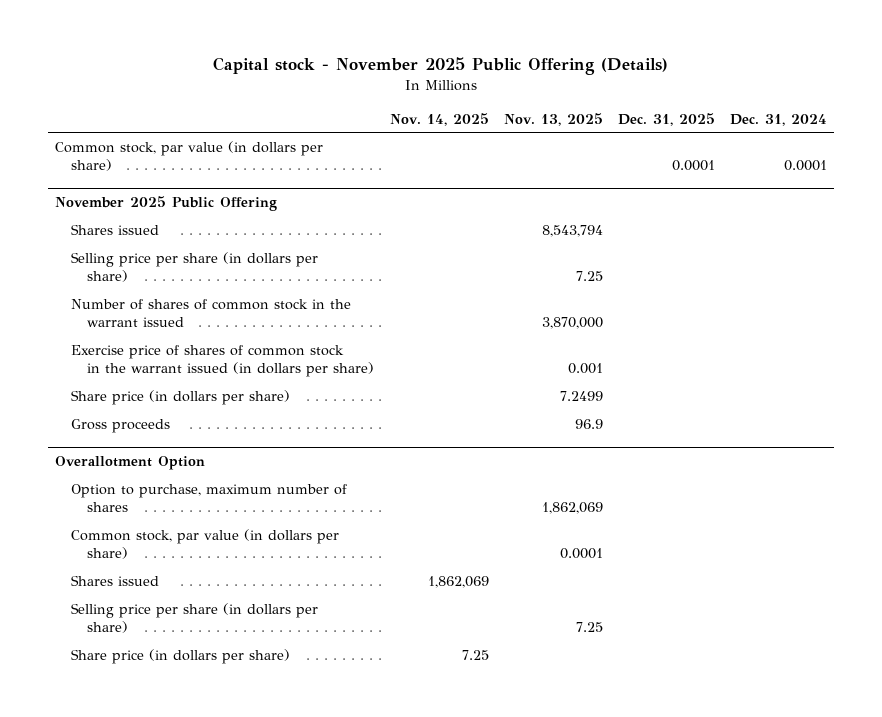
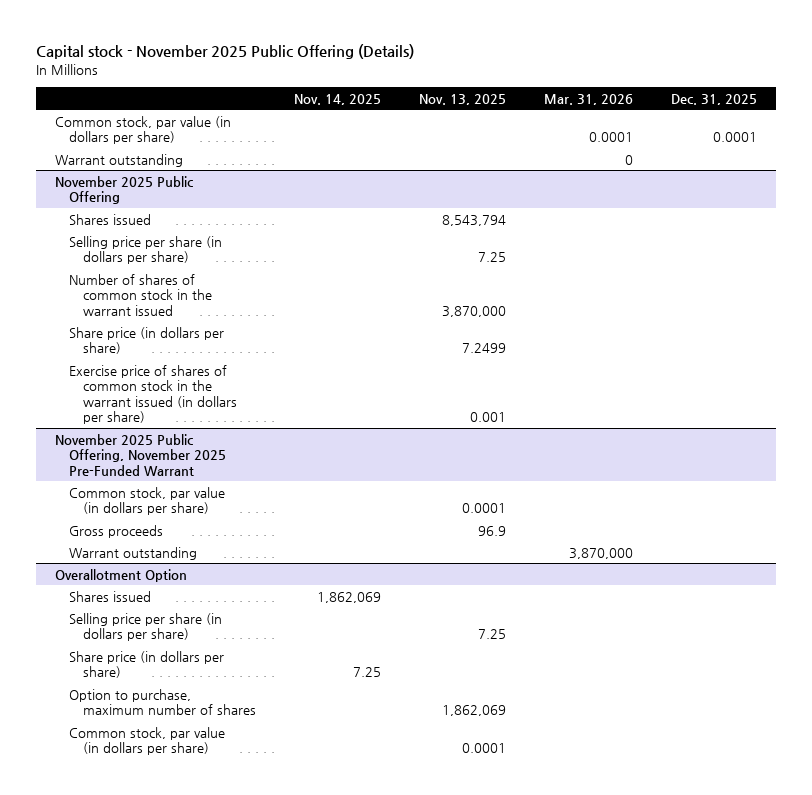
[729,113,827,126] Dec. 31, 2024 -> none
none -> [544,93,634,105] Mar. 31, 2026
none -> [54,153,183,167] Warrant outstanding
[71,344,375,378] Exercise price of shares of common stock in the warrant issued (in dollars per share) -> [69,364,238,425] Exercise price of shares of common stock in the warrant issued (in dollars per share)
none -> [54,433,227,476] November 2025 Public Offering, November 2025 Pre-Funded Warrant
none -> [69,486,226,516] Common stock, par value (in dollars per share)
none -> [69,546,198,560] Warrant outstanding
[71,483,348,513] Option to purchase, maximum number of shares -> [69,688,257,716] Option to purchase, maximum number of shares
[71,528,340,560] Common stock, par value (in dollars per share) -> [69,726,226,756] Common stock, par value (in dollars per share)

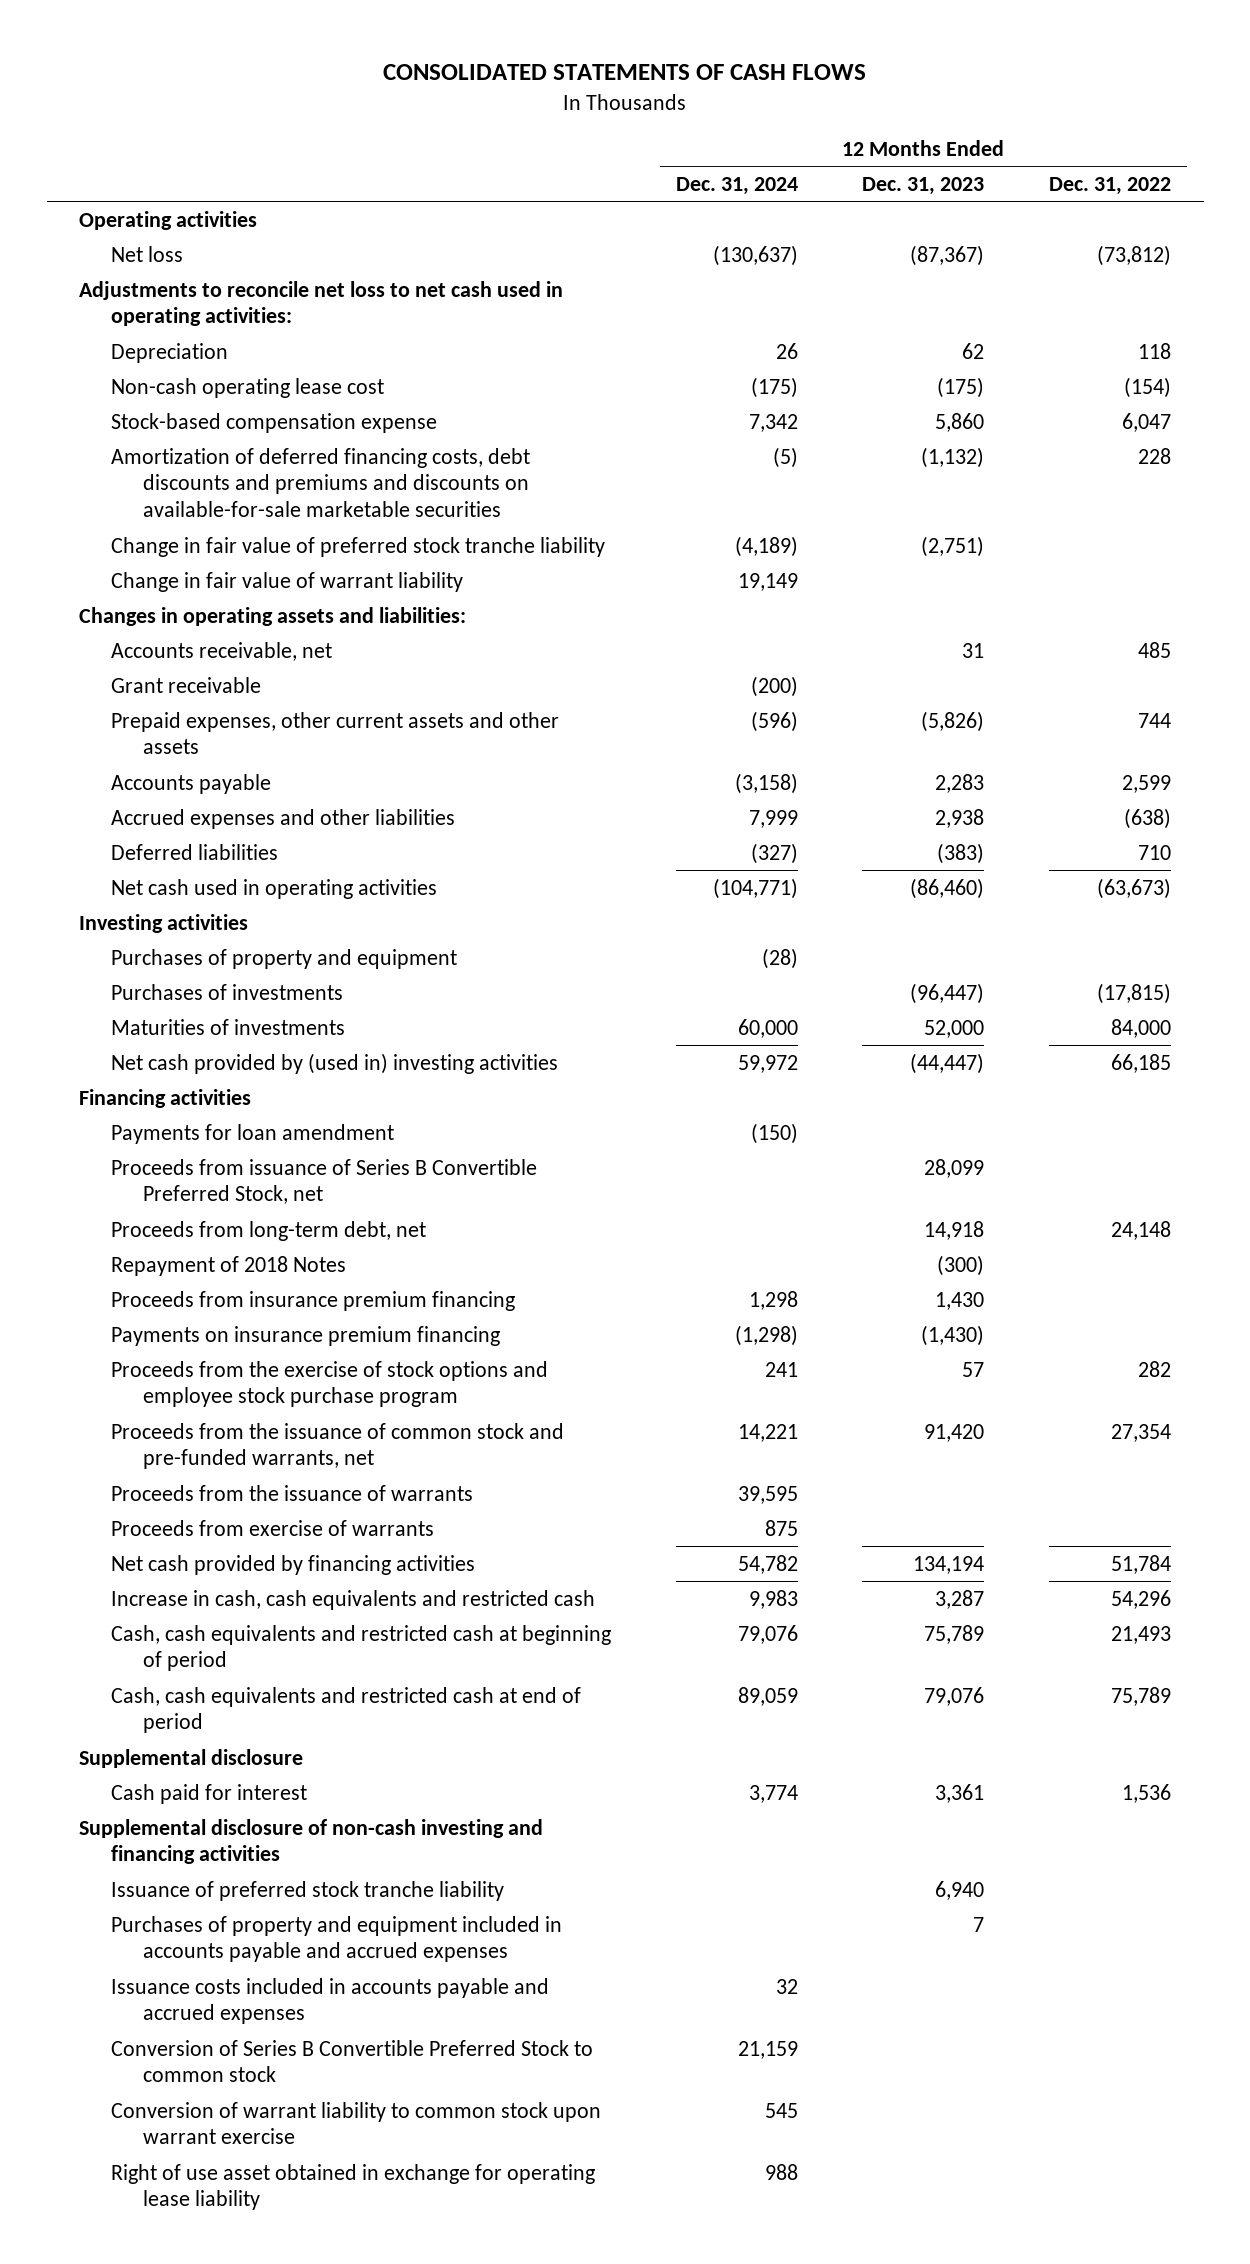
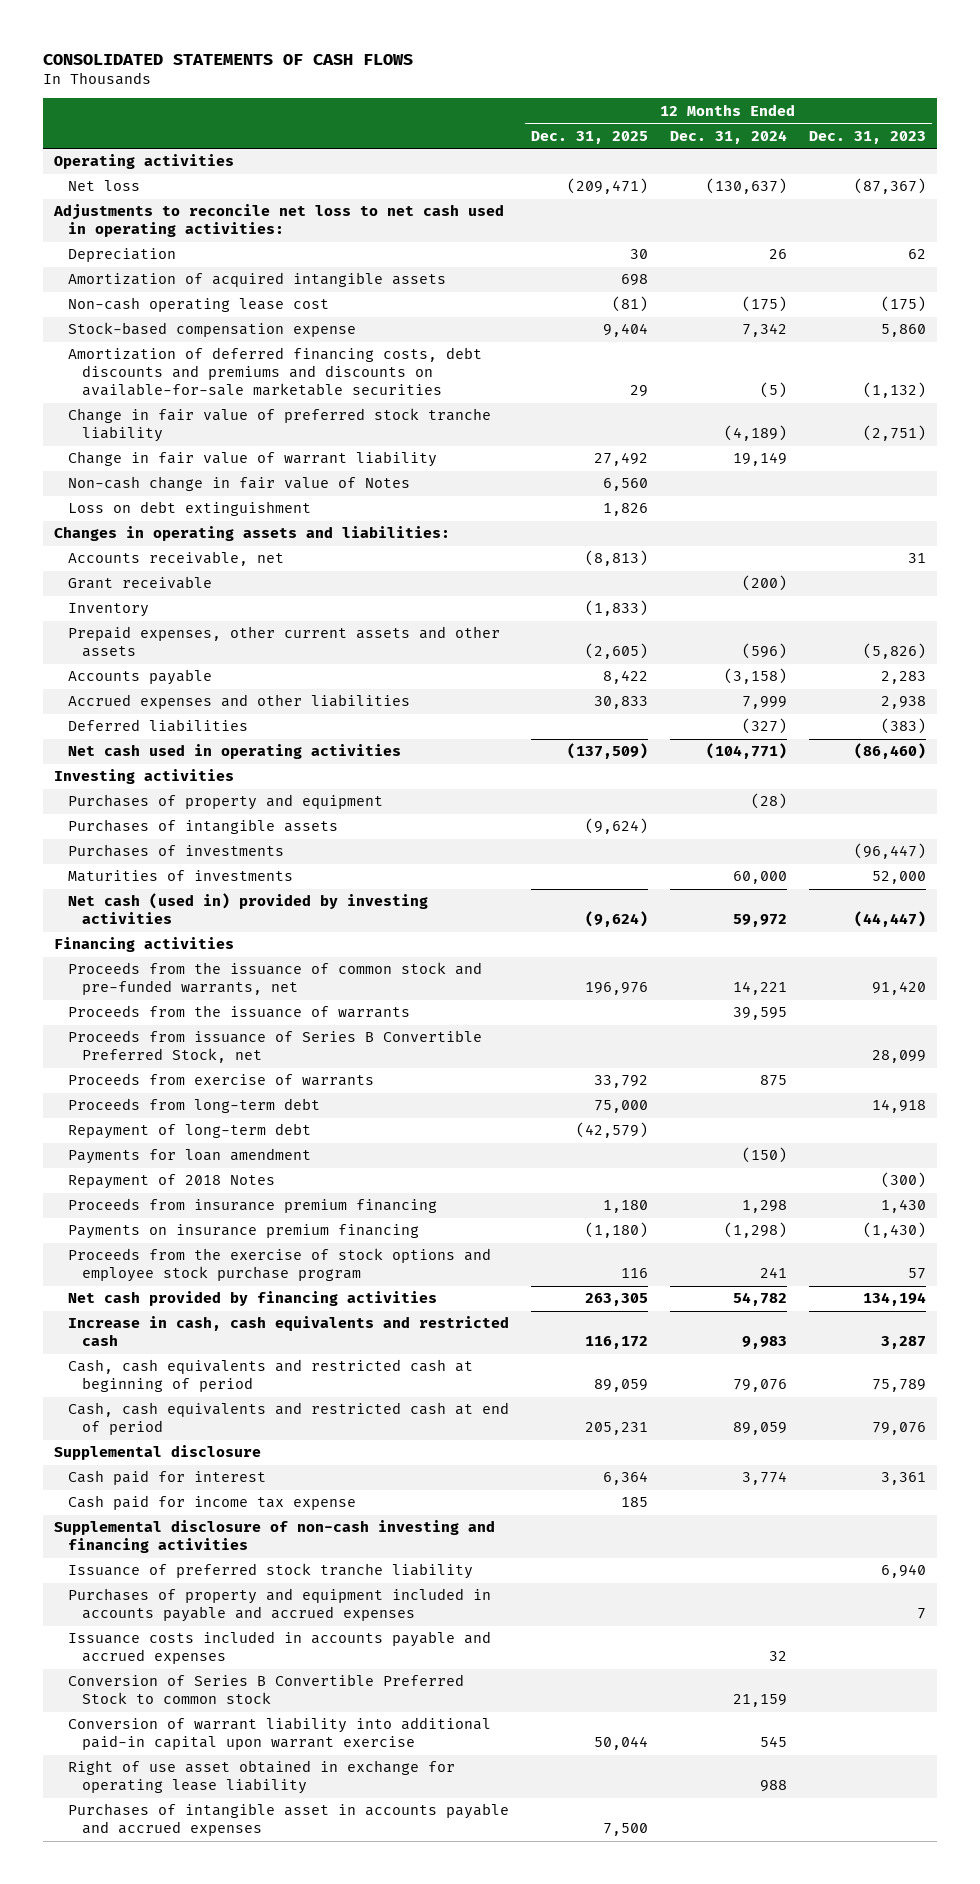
[1049,176,1172,195] Dec. 31, 2022 -> none
none -> [530,130,648,144] Dec. 31, 2025
none -> [67,272,446,288] Amortization of acquired intangible assets
none -> [67,476,410,492] Non-cash change in fair value of Notes
none -> [67,501,311,517] Loss on debt extinguishment
none -> [67,603,149,618] Inventory
none -> [67,819,338,835] Purchases of intangible assets
[111,1052,559,1074] Net cash provided by (used in) investing activities -> [67,893,428,925] Net cash (used in) provided by investing activities
[111,1422,565,1470] Proceeds from the issuance of common stock and pre-funded warrants, net -> [67,962,482,996] Proceeds from the issuance of common stock and pre-funded warrants, net
[111,1484,474,1501] Proceeds from the issuance of warrants -> [67,1005,410,1019] Proceeds from the issuance of warrants
[111,1519,435,1536] Proceeds from exercise of warrants -> [67,1073,374,1087] Proceeds from exercise of warrants
[111,1220,427,1241] Proceeds from long-term debt, net -> [67,1098,320,1114] Proceeds from long-term debt
none -> [67,1123,311,1140] Repayment of long-term debt
[111,1123,395,1144] Payments for loan amendment -> [67,1148,311,1165] Payments for loan amendment
none -> [67,1495,356,1511] Cash paid for income tax expense
[111,2101,602,2145] Conversion of warrant liability to common stock upon warrant exercise -> [67,1717,491,1751] Conversion of warrant liability into additional paid-in capital upon warrant exercise
none -> [67,1803,509,1837] Purchases of intangible asset in accounts payable and accrued expenses

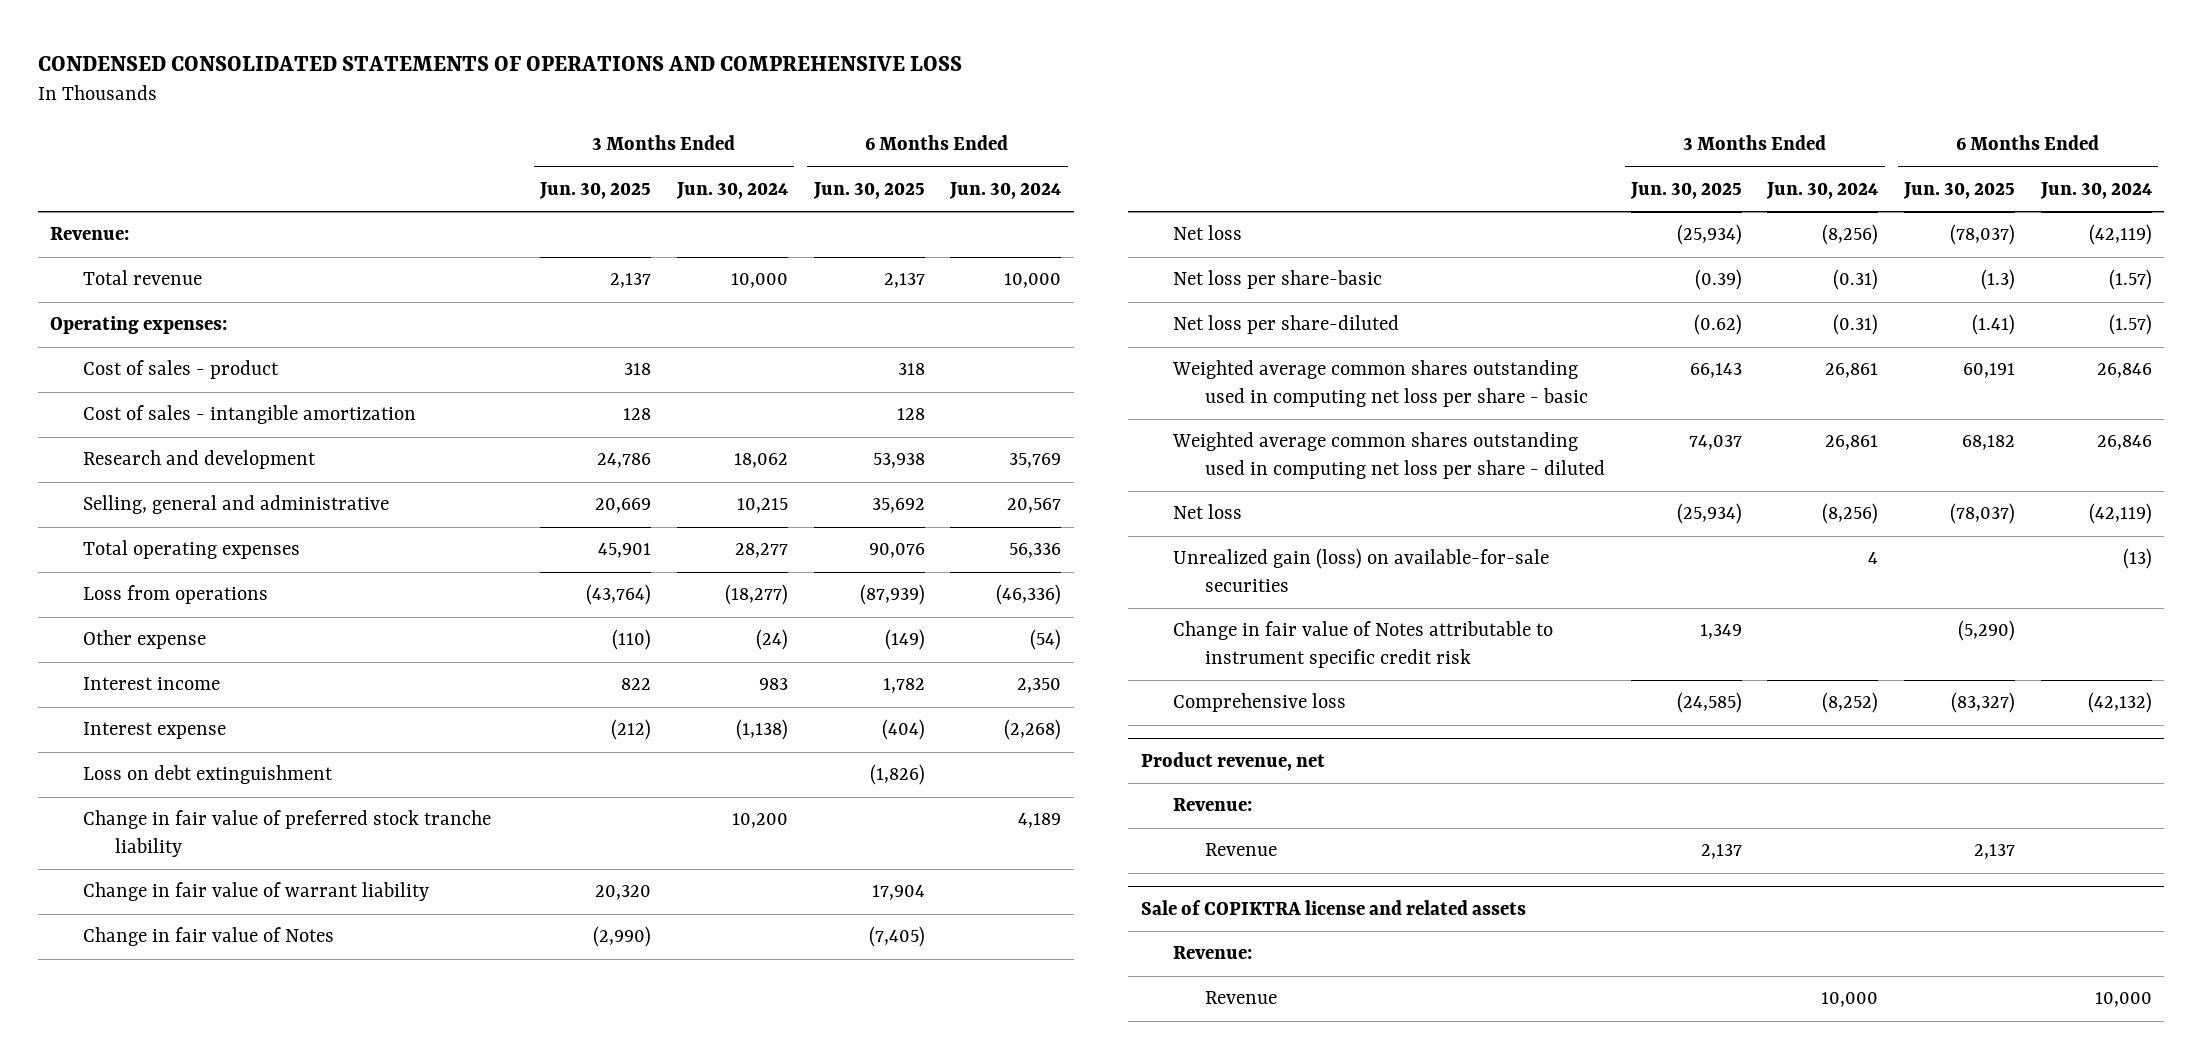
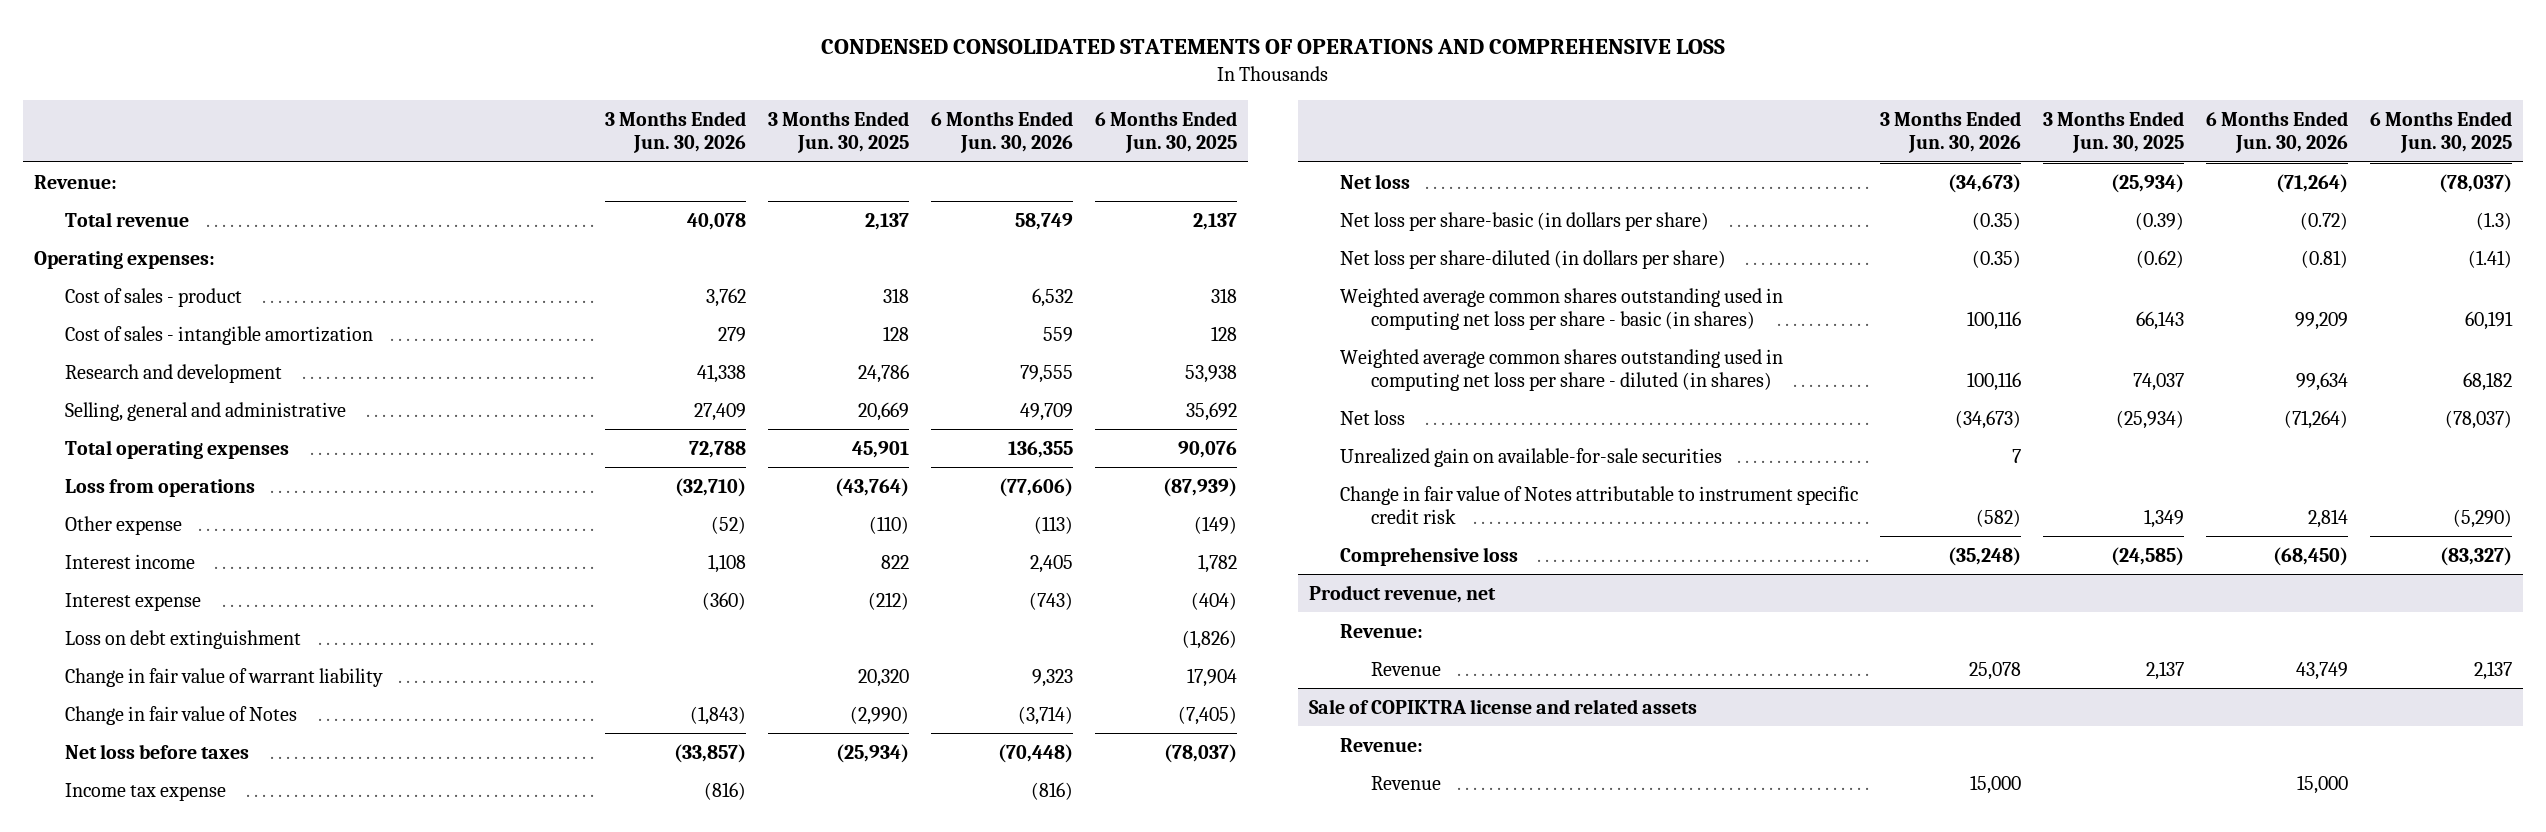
[676,181,789,199] Jun. 30, 2024 -> none
[949,181,1062,199] Jun. 30, 2024 -> none
none -> [604,111,746,154] 3 Months Ended Jun. 30, 2026
none -> [931,111,1074,154] 6 Months Ended Jun. 30, 2026
[82,810,491,858] Change in fair value of preferred stock tranche liability -> none
none -> [64,743,249,759] Net loss before taxes
none -> [64,782,226,801] Income tax expense
[1173,270,1383,290] Net loss per share-basic -> [1339,211,1709,231] Net loss per share-basic (in dollars per share)
[1173,315,1400,335] Net loss per share-diluted -> [1339,249,1726,269] Net loss per share-diluted (in dollars per share)
[1172,360,1589,408] Weighted average common shares outstanding used in computing net loss per share - basic -> [1339,287,1783,330] Weighted average common shares outstanding used in computing net loss per share - basic (in shares)
[1172,432,1606,480] Weighted average common shares outstanding used in computing net loss per share - diluted -> [1339,348,1783,391] Weighted average common shares outstanding used in computing net loss per share - diluted (in shares)
[1173,548,1550,593] Unrealized gain (loss) on available-for-sale securities -> [1339,447,1722,467] Unrealized gain on available-for-sale securities

